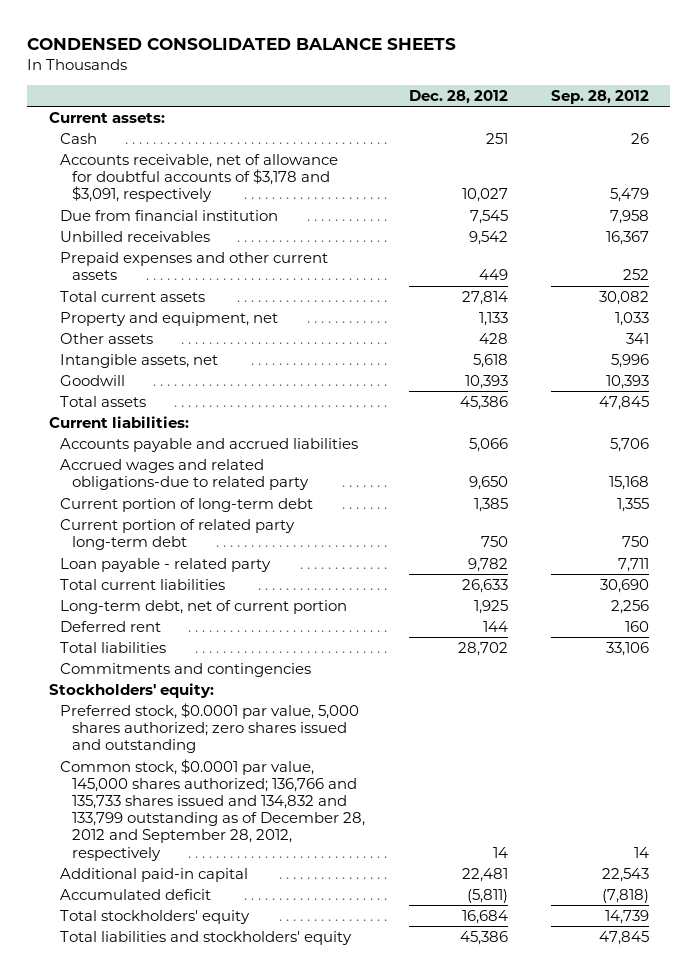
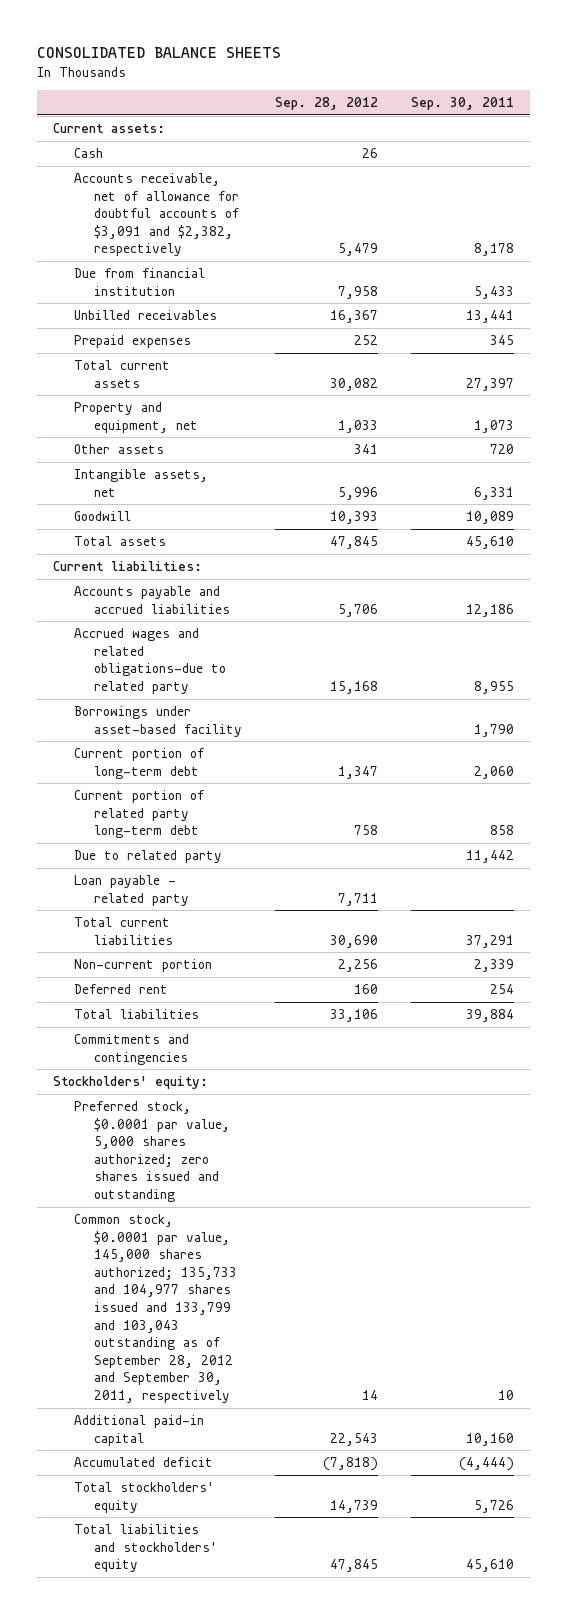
[26,38,456,51] CONDENSED CONSOLIDATED BALANCE SHEETS -> [36,47,281,59] CONSOLIDATED BALANCE SHEETS
[408,89,508,104] Dec. 28, 2012 -> none
none -> [410,97,514,111] Sep. 30, 2011
[60,153,339,203] Accounts receivable, net of allowance for doubtful accounts of $3,178 and $3,091, respectively -> [73,173,240,257] Accounts receivable, net of allowance for doubtful accounts of $3,091 and $2,382, respectively
[60,251,329,281] Prepaid expenses and other current assets -> [73,335,191,349] Prepaid expenses
none -> [73,706,243,737] Borrowings under asset-based facility
[616,497,649,512] 1,355 -> [338,765,379,779] 1,347
[621,536,649,548] 750 -> [354,825,379,836] 758
none -> [73,850,222,864] Due to related party
[60,599,348,614] Long-term debt, net of current portion -> [73,959,212,973] Non-current portion
[60,758,366,861] Common stock, $0.0001 par value, 145,000 shares authorized; 136,766 and 135,733 shares issued and 134,832 and 133,799 outstanding as of December 28, 2012 and September 28, 2012, respectively -> [73,1214,238,1403] Common stock, $0.0001 par value, 145,000 shares authorized; 135,733 and 104,977 shares issued and 133,799 and 103,043 outstanding as of September 28, 2012 and September 30, 2011, respectively

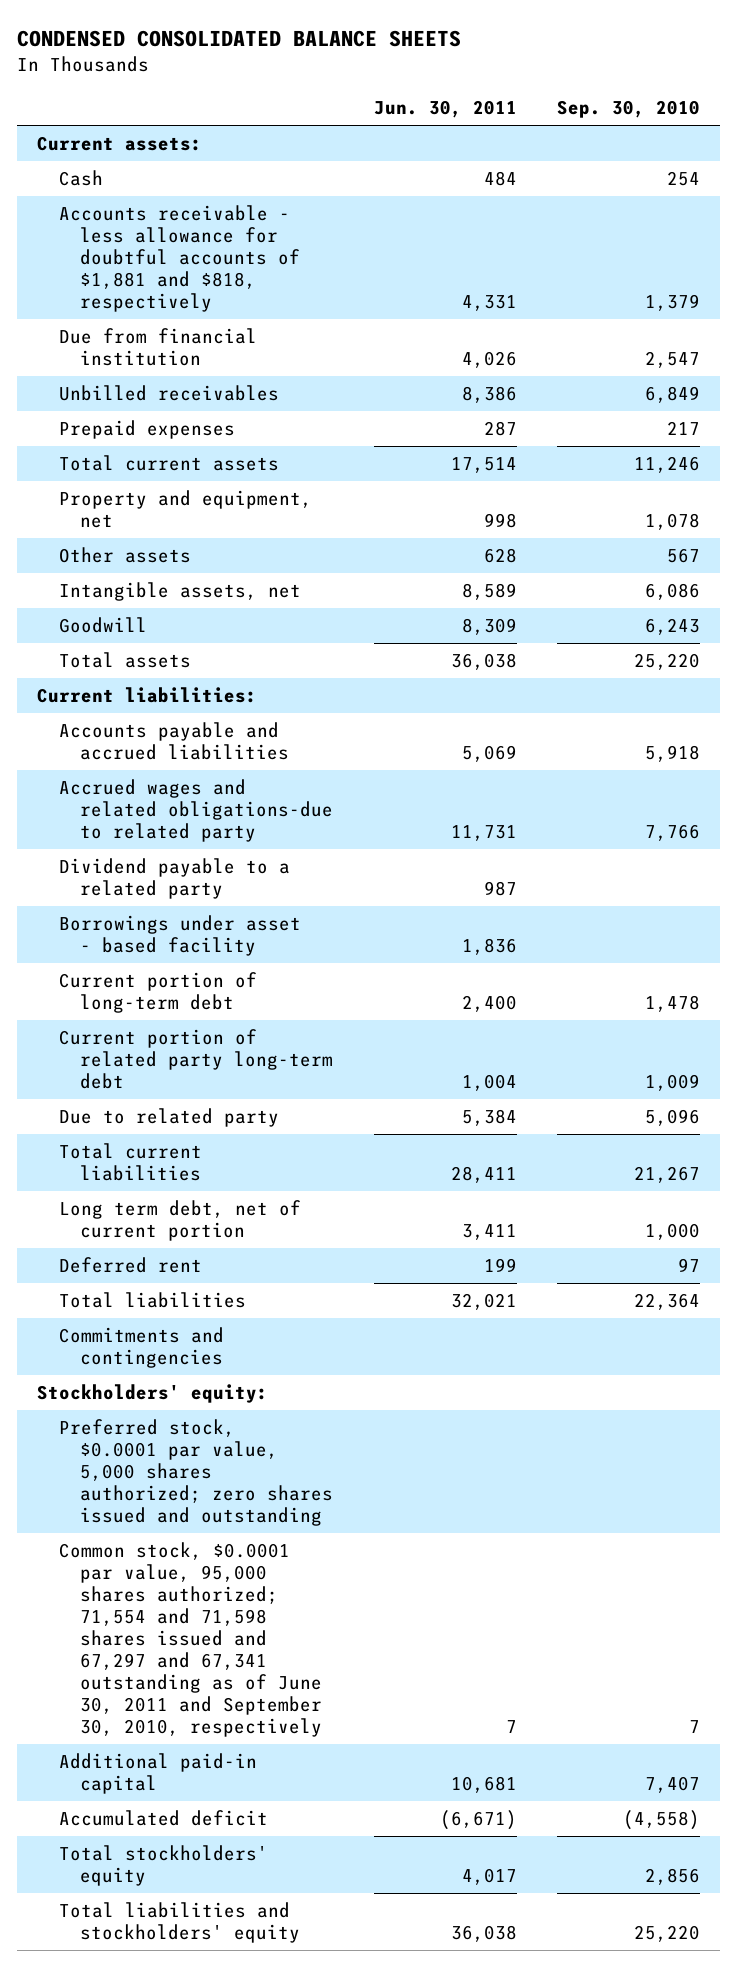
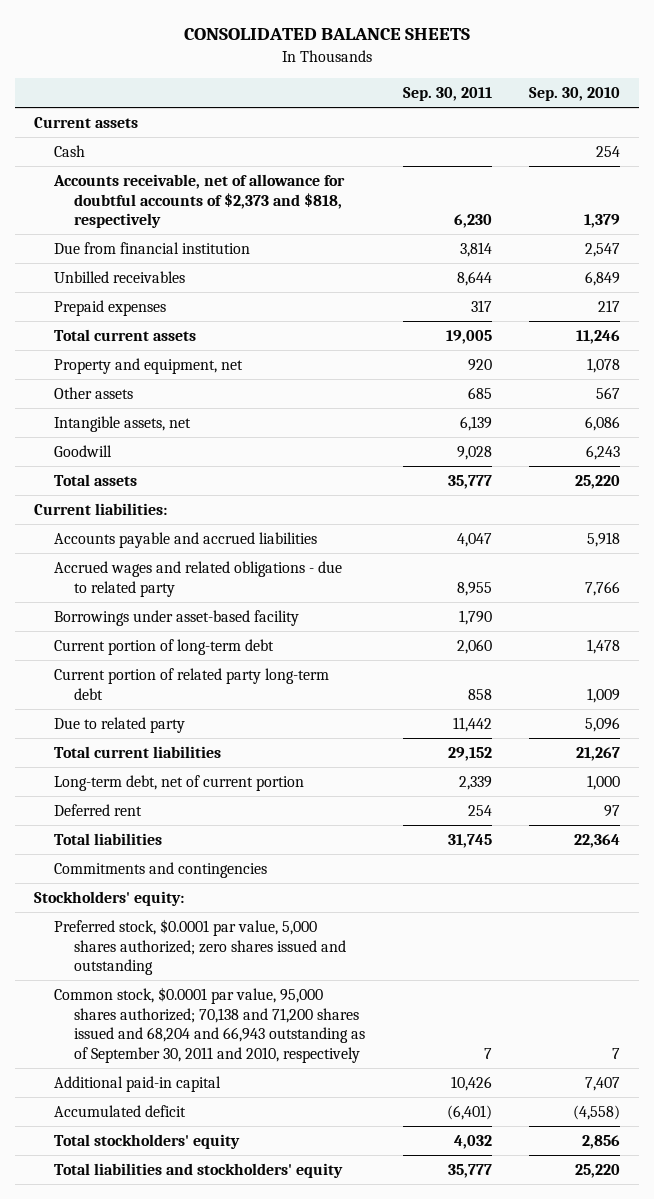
[17,30,462,48] CONDENSED CONSOLIDATED BALANCE SHEETS -> [184,28,471,41] CONSOLIDATED BALANCE SHEETS
[373,99,517,118] Jun. 30, 2011 -> none
none -> [402,87,492,102] Sep. 30, 2011
[37,136,203,152] Current assets: -> [33,117,138,129] Current assets
[58,205,301,313] Accounts receivable - less allowance for doubtful accounts of $1,881 and $818, respectively -> [53,174,346,229] Accounts receivable, net of allowance for doubtful accounts of $2,373 and $818, respectively
[58,858,290,900] Dividend payable to a related party -> none
[58,779,334,843] Accrued wages and related obligations-due to related party -> [54,561,343,597] Accrued wages and related obligations - due to related party
[58,915,301,957] Borrowings under asset - based facility -> [54,610,300,627] Borrowings under asset-based facility
[58,1200,301,1242] Long term debt, net of current portion -> [54,775,305,792] Long-term debt, net of current portion
[58,1542,323,1737] Common stock, $0.0001 par value, 95,000 shares authorized; 71,554 and 71,598 shares issued and 67,297 and 67,341 outstanding as of June 30, 2011 and September 30, 2010, respectively -> [54,987,366,1063] Common stock, $0.0001 par value, 95,000 shares authorized; 70,138 and 71,200 shares issued and 68,204 and 66,943 outstanding as of September 30, 2011 and 2010, respectively

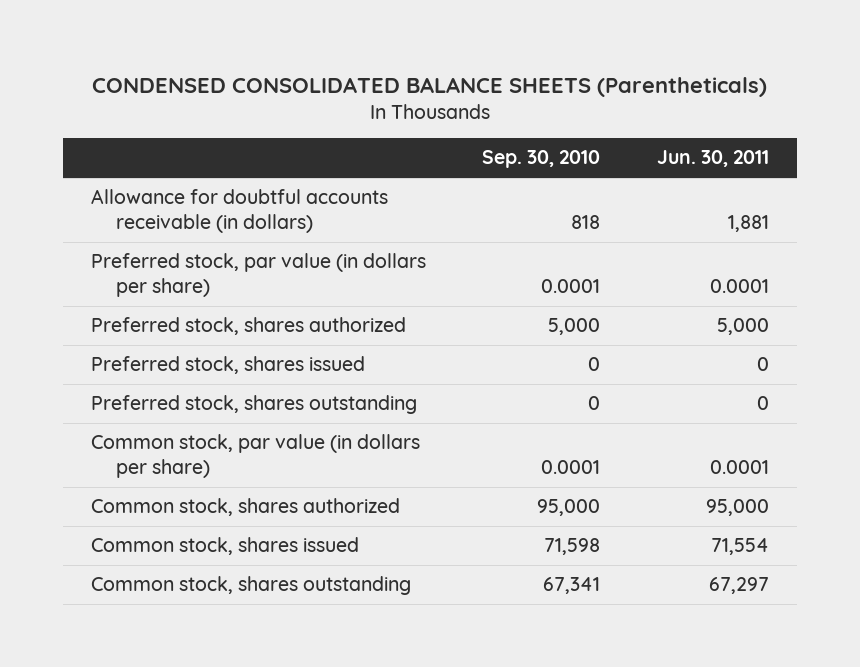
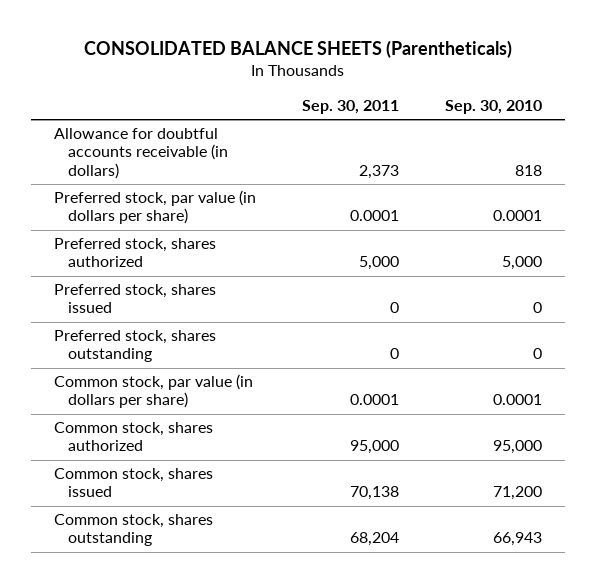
[91,76,767,97] CONDENSED CONSOLIDATED BALANCE SHEETS (Parentheticals) -> [83,40,512,59] CONSOLIDATED BALANCE SHEETS (Parentheticals)
[656,150,769,168] Jun. 30, 2011 -> none
none -> [301,100,399,115] Sep. 30, 2011
[544,538,601,556] 71,598 -> [493,486,543,501] 71,200
[543,577,601,595] 67,341 -> [493,532,543,547] 66,943

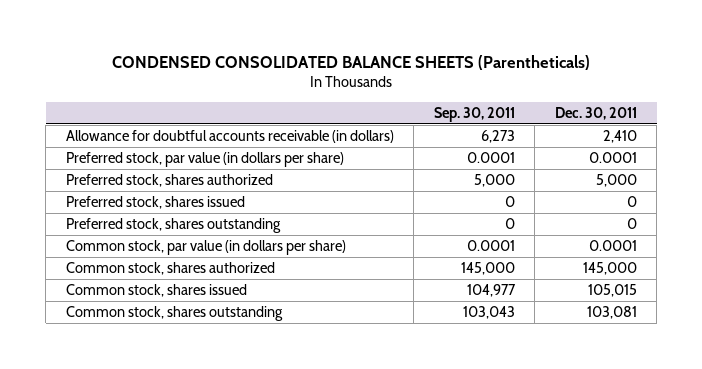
[83,40,512,59] CONSOLIDATED BALANCE SHEETS (Parentheticals) -> [112,54,591,70] CONDENSED CONSOLIDATED BALANCE SHEETS (Parentheticals)
[445,100,543,115] Sep. 30, 2010 -> none
none -> [554,106,637,120] Dec. 30, 2011
[358,164,399,179] 2,373 -> [480,129,515,143] 6,273
[349,440,399,455] 95,000 -> [460,261,515,275] 145,000
[349,486,399,501] 70,138 -> [466,283,516,297] 104,977
[349,532,399,547] 68,204 -> [462,305,515,319] 103,043

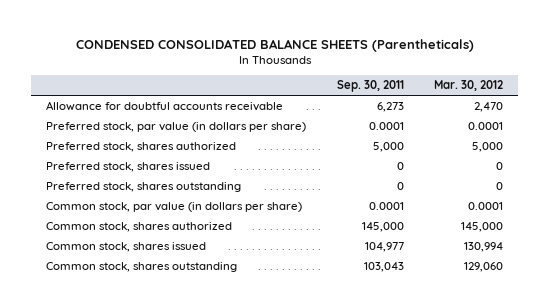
[554,106,637,120] Dec. 30, 2011 -> none
none -> [434,80,504,92] Mar. 30, 2012
[65,129,394,143] Allowance for doubtful accounts receivable (in dollars) -> [46,100,284,111] Allowance for doubtful accounts receivable

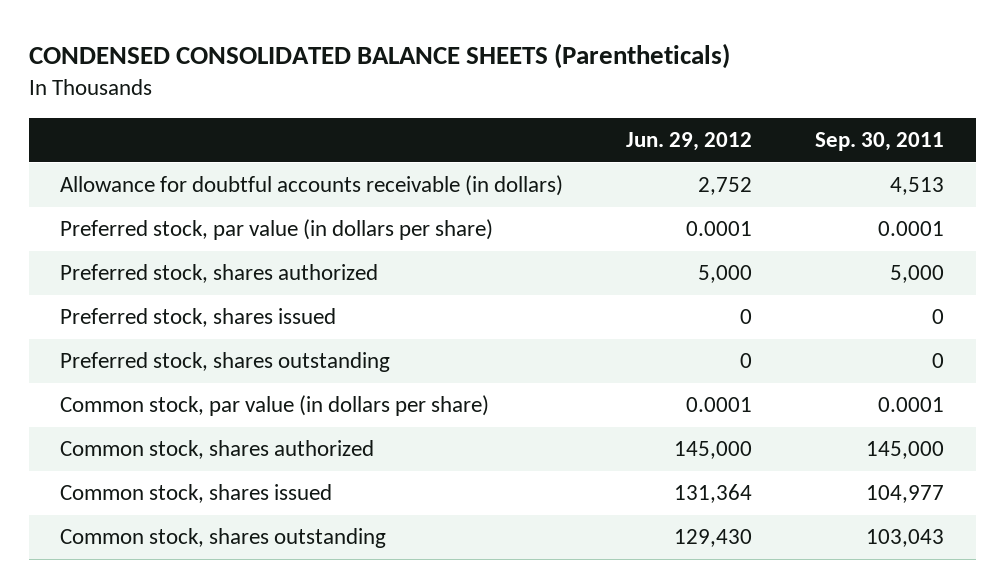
[434,80,504,92] Mar. 30, 2012 -> none
none -> [626,132,753,152] Jun. 29, 2012
[46,100,284,111] Allowance for doubtful accounts receivable -> [60,175,564,197] Allowance for doubtful accounts receivable (in dollars)
[376,101,404,112] 6,273 -> [890,177,945,196] 4,513

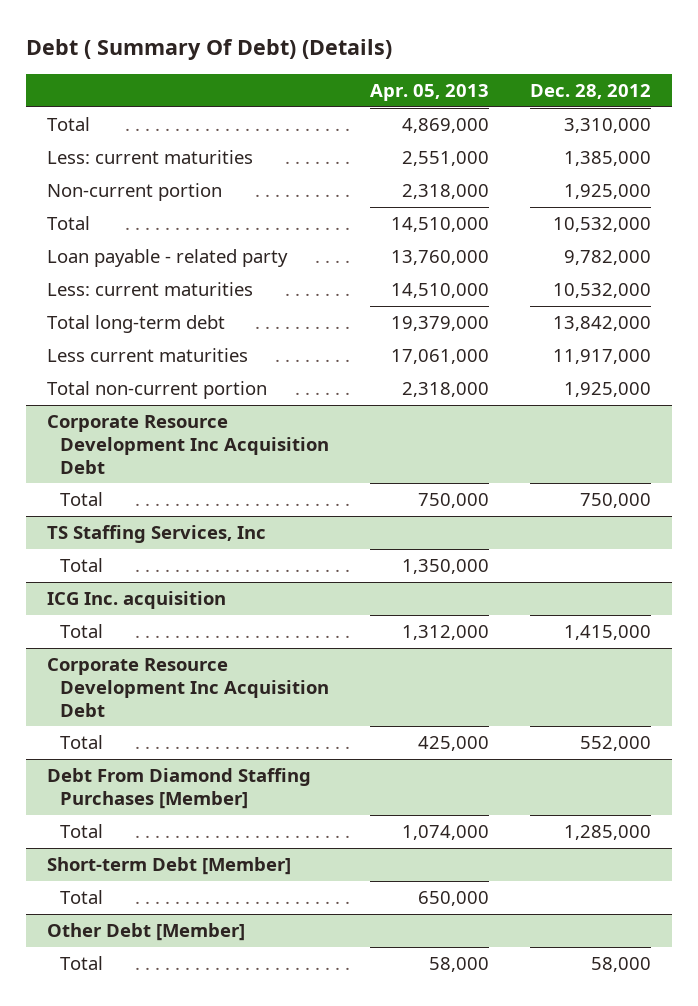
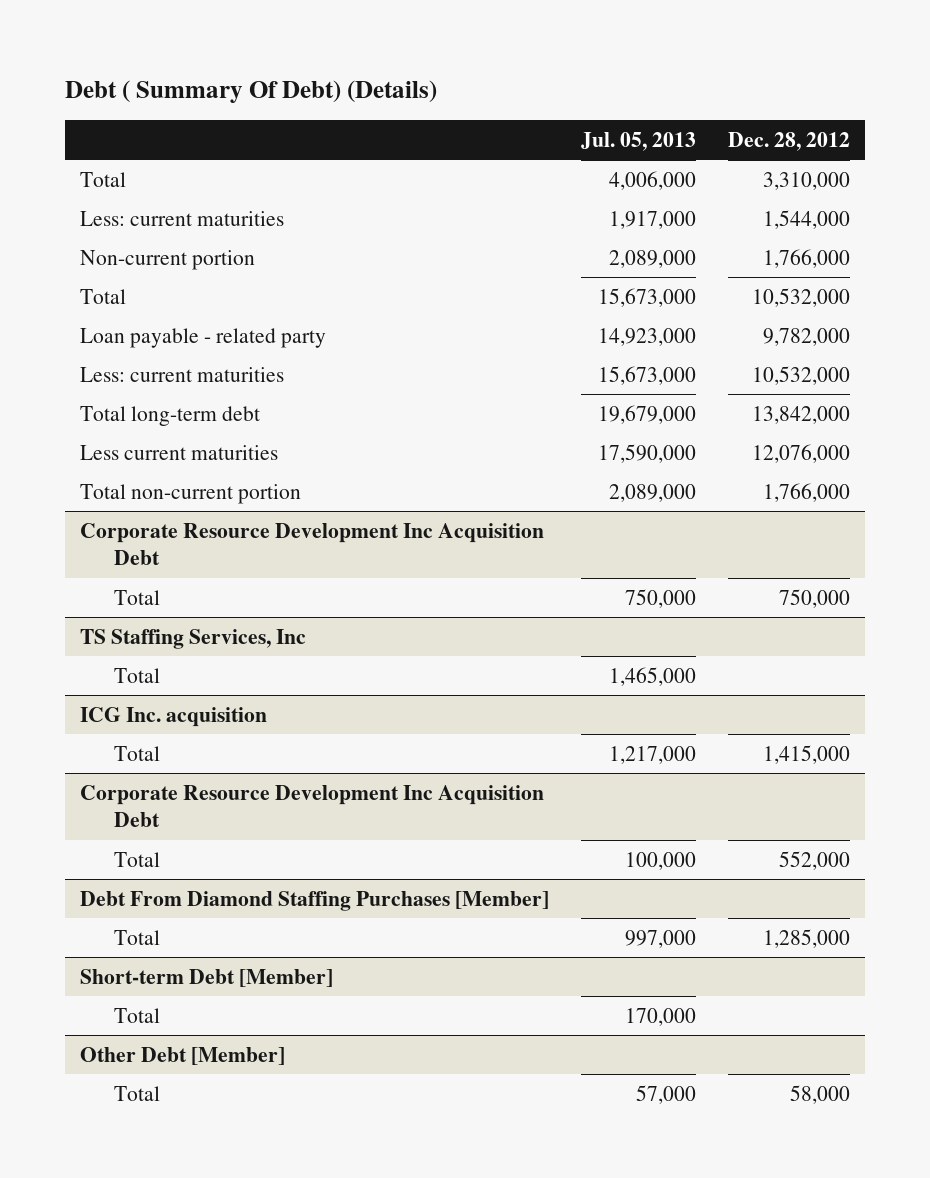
[370,83,490,101] Apr. 05, 2013 -> none
none -> [581,131,697,151] Jul. 05, 2013
[564,151,652,167] 1,385,000 -> [762,209,850,229] 1,544,000
[564,184,652,200] 1,925,000 -> [762,248,850,268] 1,766,000
[553,349,652,365] 11,917,000 -> [751,443,850,463] 12,076,000
[564,382,652,398] 1,925,000 -> [762,482,850,502] 1,766,000

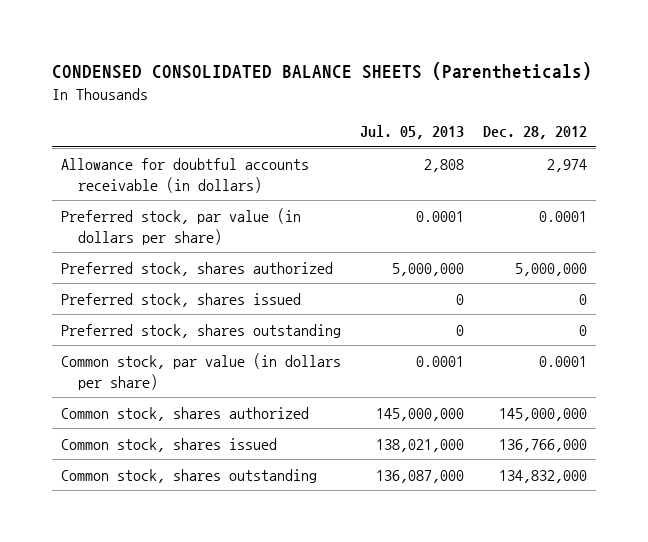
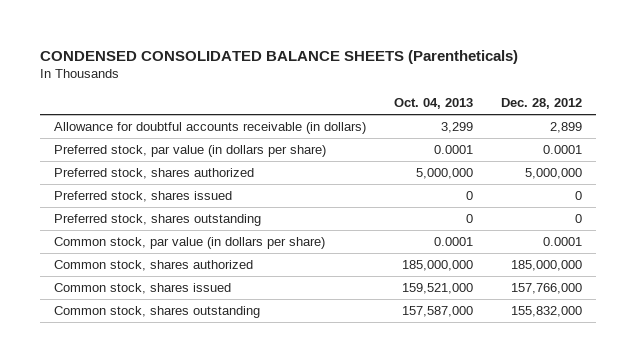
[360,125,465,140] Jul. 05, 2013 -> none
none -> [394,98,474,110] Oct. 04, 2013
[546,158,587,172] 2,974 -> [549,122,582,134] 2,899
[498,407,587,421] 145,000,000 -> [510,260,582,272] 185,000,000
[498,438,587,452] 136,766,000 -> [510,283,582,295] 157,766,000
[498,469,587,483] 134,832,000 -> [510,306,582,318] 155,832,000

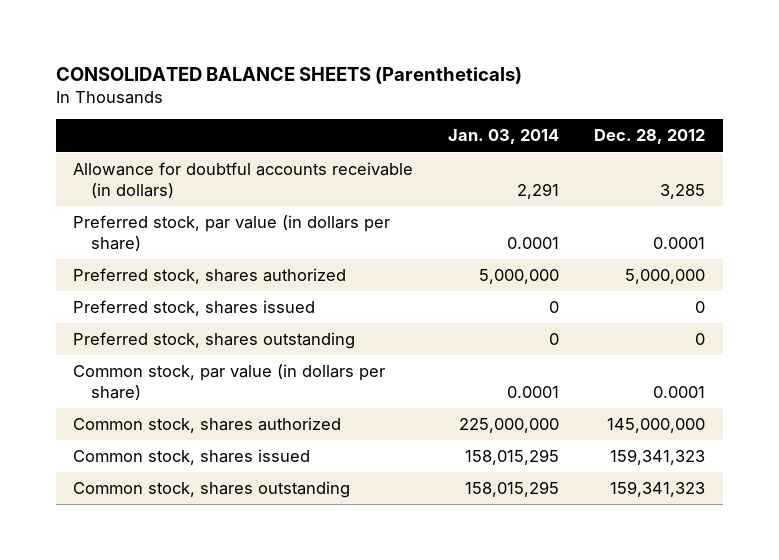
[40,49,519,64] CONDENSED CONSOLIDATED BALANCE SHEETS (Parentheticals) -> [55,67,522,85] CONSOLIDATED BALANCE SHEETS (Parentheticals)
[394,98,474,110] Oct. 04, 2013 -> none
none -> [448,129,560,145] Jan. 03, 2014
[549,122,582,134] 2,899 -> [660,183,706,199] 3,285
[510,260,582,272] 185,000,000 -> [607,418,706,434] 145,000,000
[510,283,582,295] 157,766,000 -> [610,449,706,466] 159,341,323
[510,306,582,318] 155,832,000 -> [610,481,706,498] 159,341,323

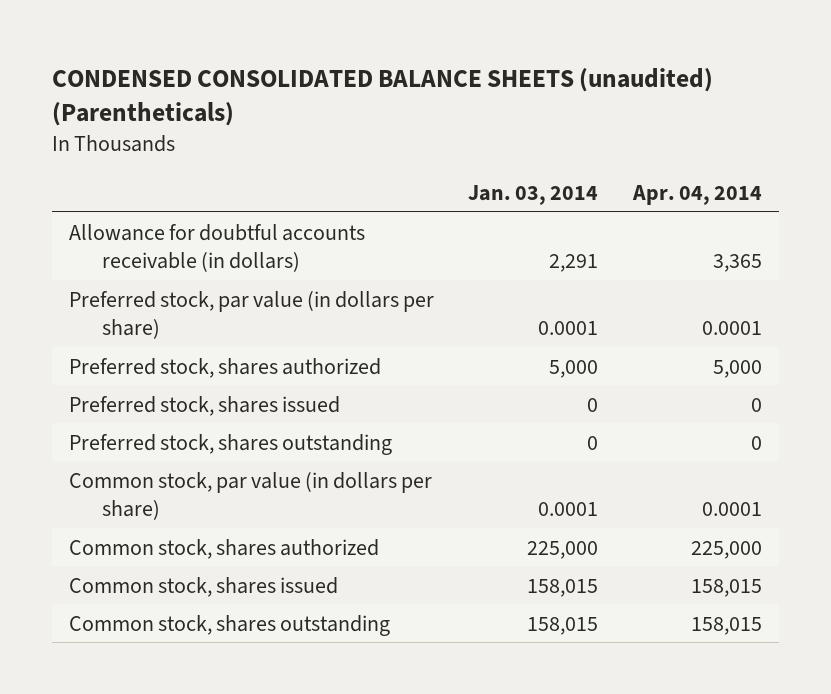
[55,67,522,85] CONSOLIDATED BALANCE SHEETS (Parentheticals) -> [52,67,714,127] CONDENSED CONSOLIDATED BALANCE SHEETS (unaudited) (Parentheticals)
[594,129,706,145] Dec. 28, 2012 -> none
none -> [631,184,762,205] Apr. 04, 2014
[479,269,560,285] 5,000,000 -> [549,359,599,378] 5,000
[459,418,560,434] 225,000,000 -> [527,540,599,559] 225,000
[465,449,560,466] 158,015,295 -> [527,578,599,597] 158,015
[465,481,560,498] 158,015,295 -> [527,616,599,635] 158,015

